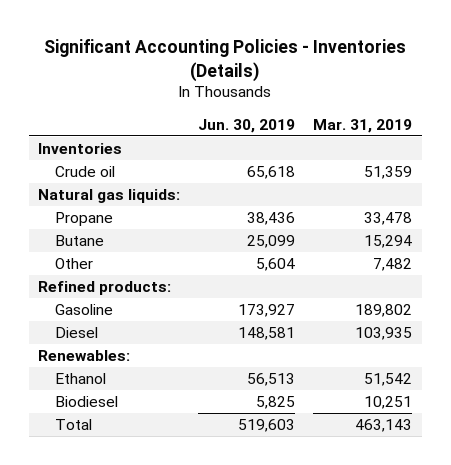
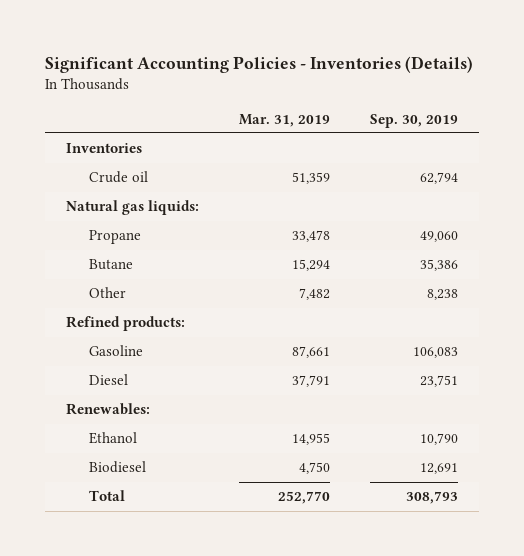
[198,118,296,133] Jun. 30, 2019 -> none
none -> [370,113,459,128] Sep. 30, 2019
[355,303,413,317] 189,802 -> [291,346,330,359] 87,661
[355,326,413,340] 103,935 -> [291,375,330,388] 37,791
[364,372,413,386] 51,542 -> [291,433,330,446] 14,955
[364,395,413,409] 10,251 -> [298,462,330,475] 4,750
[355,418,413,432] 463,143 -> [277,491,330,505] 252,770

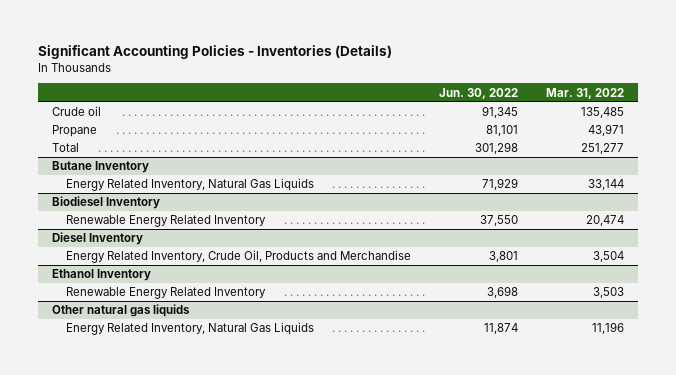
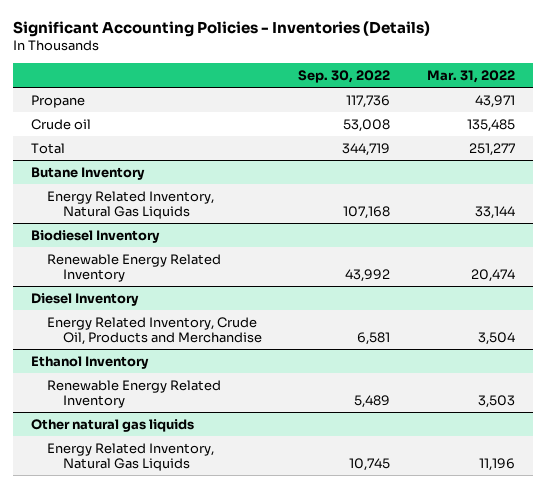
[439,87,519,99] Jun. 30, 2022 -> none
none -> [298,69,391,83] Sep. 30, 2022
[52,106,102,117] Crude oil -> [30,118,91,130] Crude oil

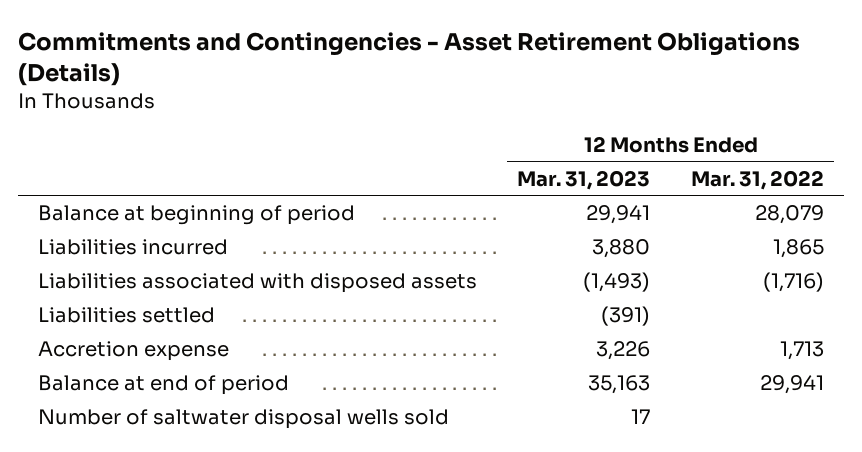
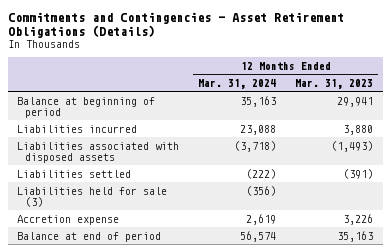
[690,169,824,190] Mar. 31, 2022 -> none
none -> [198,79,277,90] Mar. 31, 2024
none -> [17,186,168,207] Liabilities held for sale (3)
[38,409,450,430] Number of saltwater disposal wells sold -> none

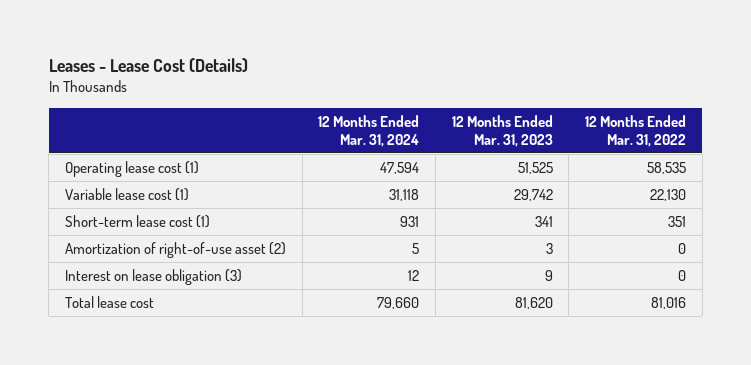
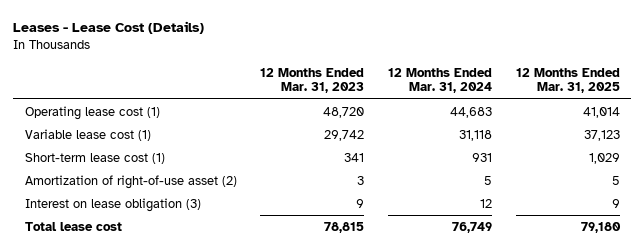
[584,114,686,147] 12 Months Ended Mar. 31, 2022 -> none
none -> [515,67,620,94] 12 Months Ended Mar. 31, 2025
[380,162,420,175] 47,594 -> [450,106,493,118] 44,683
[517,162,553,175] 51,525 -> [323,106,365,118] 48,720
[377,297,420,310] 79,660 -> [452,221,493,233] 76,749
[514,297,553,310] 81,620 -> [324,221,365,233] 78,815

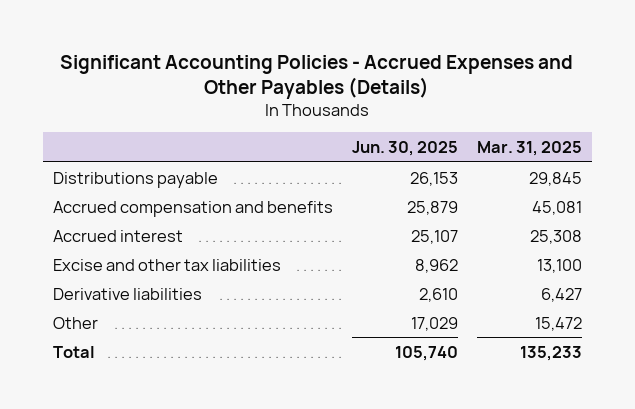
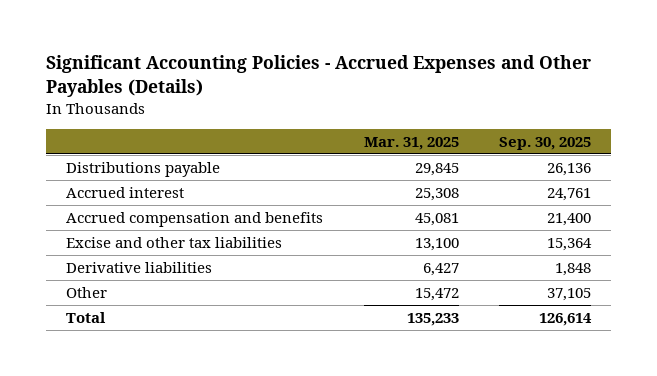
[351,140,458,156] Jun. 30, 2025 -> none
none -> [498,136,591,150] Sep. 30, 2025
[52,200,333,217] Accrued compensation and benefits -> [66,211,324,227] Accrued compensation and benefits

